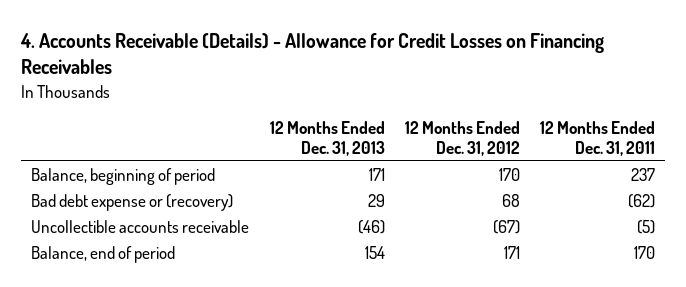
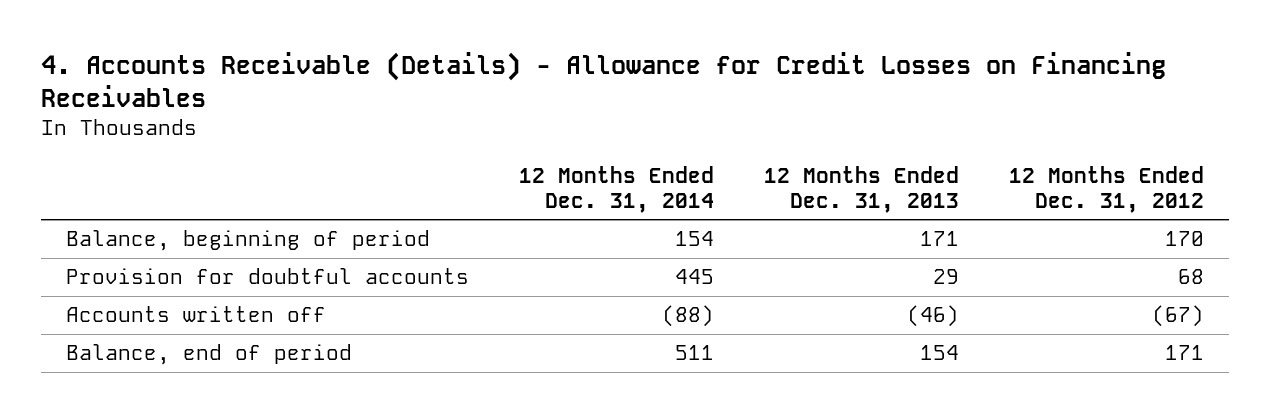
[539,120,655,156] 12 Months Ended Dec. 31, 2011 -> none
none -> [519,165,715,213] 12 Months Ended Dec. 31, 2014
[31,194,234,212] Bad debt expense or (recovery) -> [66,268,470,285] Provision for doubtful accounts
[31,220,250,234] Uncollectible accounts receivable -> [66,306,327,323] Accounts written off

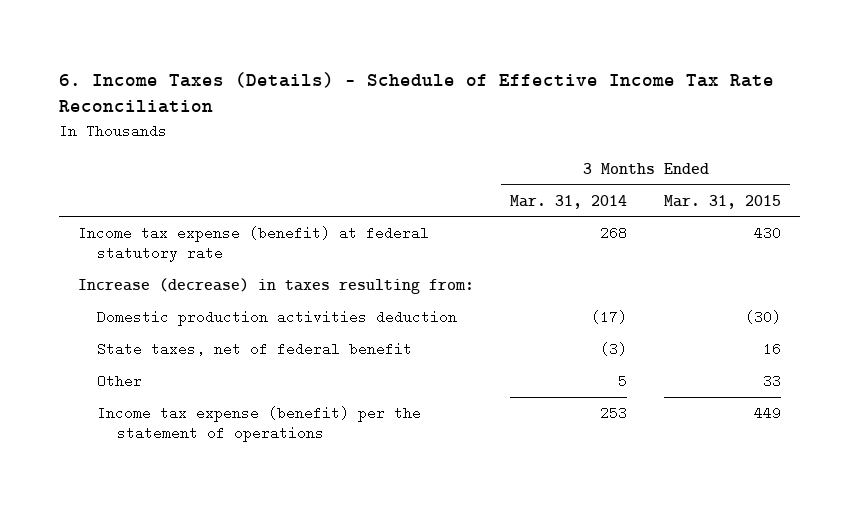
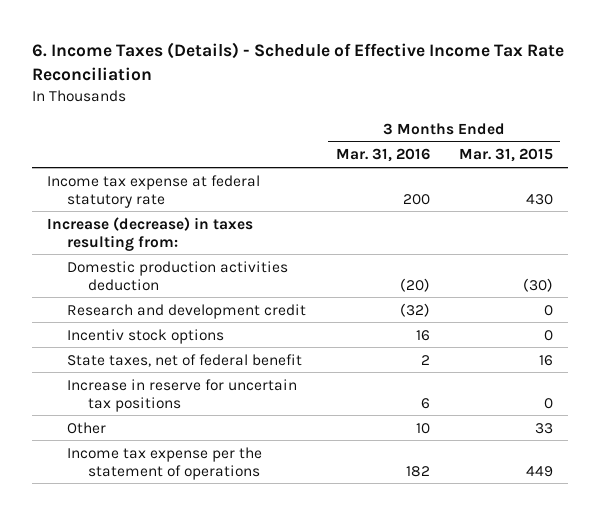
[510,194,628,209] Mar. 31, 2014 -> none
none -> [335,148,430,163] Mar. 31, 2016
[77,226,429,263] Income tax expense (benefit) at federal statutory rate -> [46,174,260,208] Income tax expense at federal statutory rate
none -> [67,303,307,319] Research and development credit
none -> [67,328,225,344] Incentiv stock options
none -> [67,378,298,412] Increase in reserve for uncertain tax positions
[97,406,422,443] Income tax expense (benefit) per the statement of operations -> [67,446,263,480] Income tax expense per the statement of operations

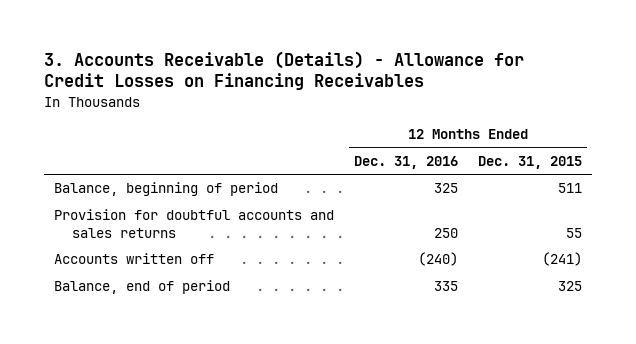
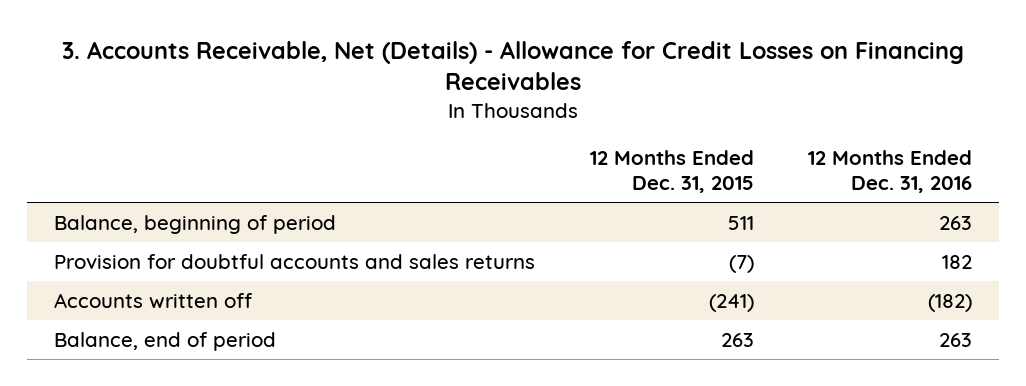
[43,50,524,91] 3. Accounts Receivable (Details) - Allowance for Credit Losses on Financing Receivables -> [62,40,965,91] 3. Accounts Receivable, Net (Details) - Allowance for Credit Losses on Financing Receivables
[433,183,458,194] 325 -> [939,215,973,230] 263
[433,228,458,239] 250 -> [942,254,973,269] 182
[566,228,583,239] 55 -> [728,254,754,273] (7)
[417,252,458,267] (240) -> [928,293,973,312] (182)
[433,281,458,292] 335 -> [939,332,973,347] 263
[558,281,583,292] 325 -> [720,332,754,347] 263

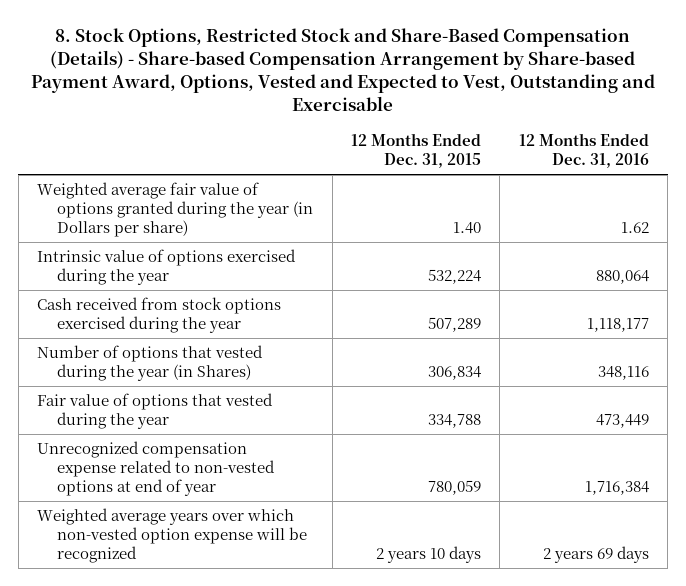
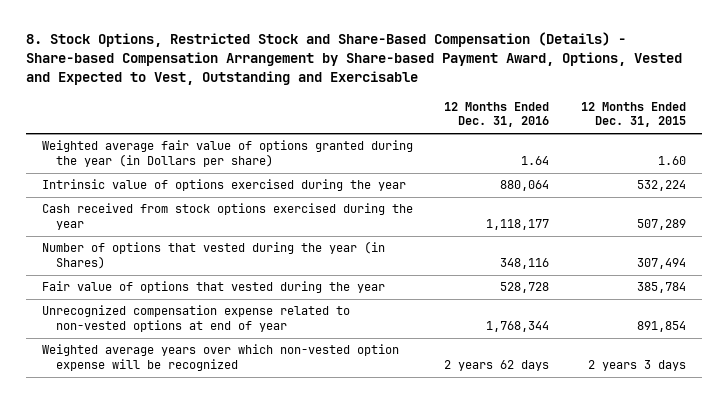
[452,222,481,235] 1.40 -> [658,156,687,166] 1.60
[620,222,649,234] 1.62 -> [521,156,550,166] 1.64
[427,366,481,381] 306,834 -> [637,258,687,270] 307,494
[427,414,481,429] 334,788 -> [637,282,687,294] 385,784
[595,414,649,429] 473,449 -> [500,282,550,294] 528,728
[427,480,481,496] 780,059 -> [637,321,687,333] 891,854
[584,481,649,496] 1,716,384 -> [486,321,550,333] 1,768,344
[375,546,481,564] 2 years 10 days -> [588,360,687,372] 2 years 3 days
[542,546,649,564] 2 years 69 days -> [444,360,550,372] 2 years 62 days

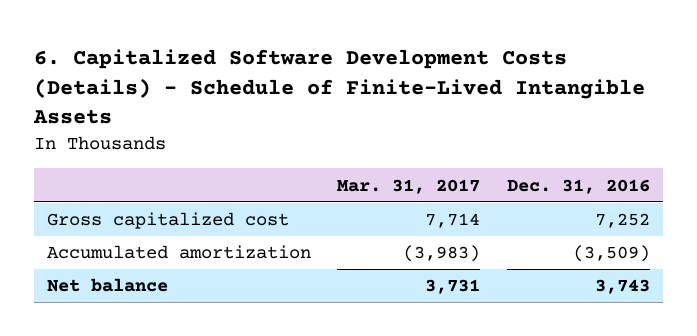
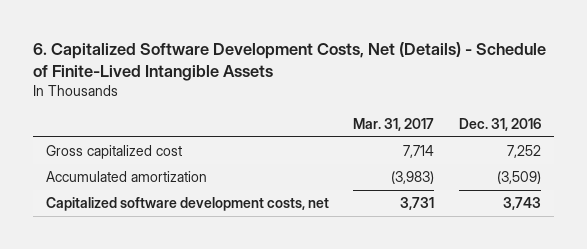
[33,49,646,125] 6. Capitalized Software Development Costs (Details) - Schedule of Finite-Lived Intangible Assets -> [33,42,547,82] 6. Capitalized Software Development Costs, Net (Details) - Schedule of Finite-Lived Intangible Assets
[47,278,169,293] Net balance -> [45,197,329,212] Capitalized software development costs, net

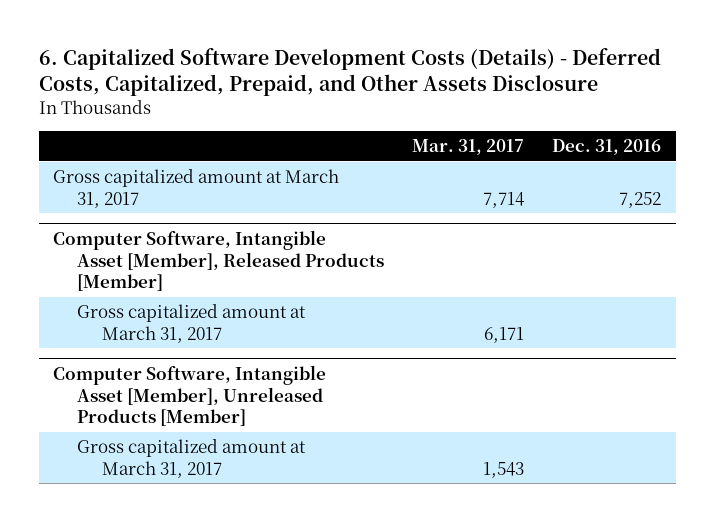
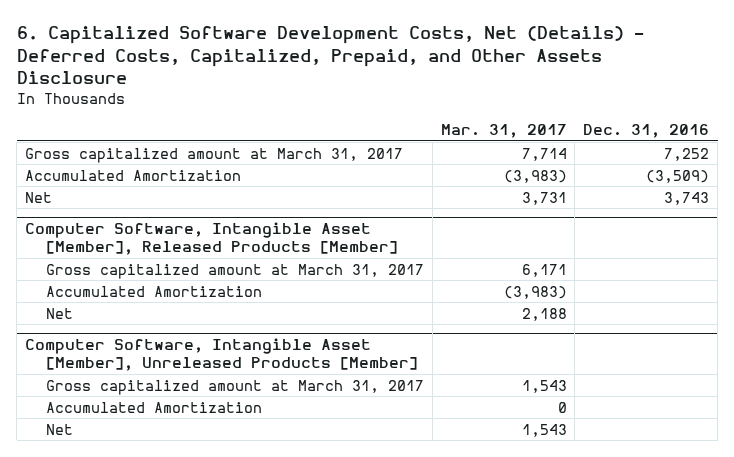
[38,48,661,97] 6. Capitalized Software Development Costs (Details) - Deferred Costs, Capitalized, Prepaid, and Other Assets Disclosure -> [16,26,644,85] 6. Capitalized Software Development Costs, Net (Details) - Deferred Costs, Capitalized, Prepaid, and Other Assets Disclosure
none -> [24,169,241,181] Accumulated Amortization
none -> [24,191,52,203] Net
none -> [46,285,263,297] Accumulated Amortization
none -> [46,307,74,319] Net
none -> [46,401,263,413] Accumulated Amortization
none -> [46,423,74,435] Net

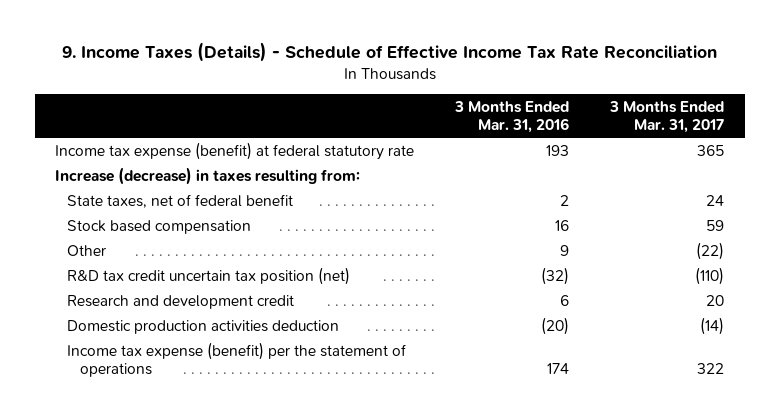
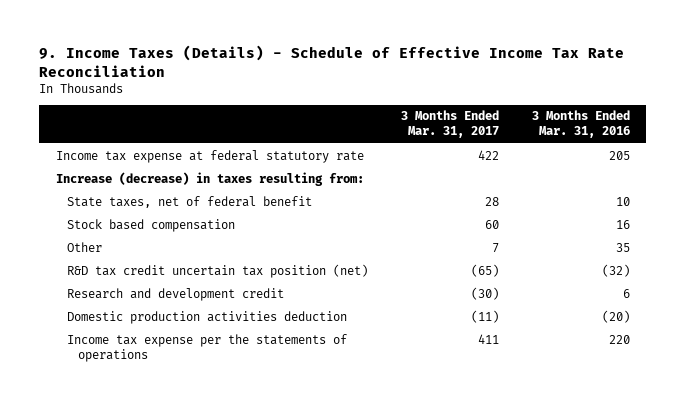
[55,141,415,160] Income tax expense (benefit) at federal statutory rate -> [55,149,364,163] Income tax expense at federal statutory rate
[546,144,570,156] 193 -> [608,150,630,160] 205
[697,144,725,156] 365 -> [477,149,499,160] 422
[560,194,570,206] 2 -> [615,196,630,206] 10
[706,194,725,206] 24 -> [484,196,499,206] 28
[706,219,725,231] 59 -> [484,219,499,229] 60
[560,244,570,256] 9 -> [615,242,630,252] 35
[696,241,725,260] (22) -> [491,242,499,253] 7
[695,266,725,285] (110) -> [470,263,499,277] (65)
[706,294,725,306] 20 -> [470,286,499,300] (30)
[700,316,725,335] (14) -> [470,309,499,323] (11)
[67,341,407,377] Income tax expense (benefit) per the statement of operations -> [66,333,347,362] Income tax expense per the statements of operations
[547,362,570,374] 174 -> [608,334,630,344] 220
[697,362,725,374] 322 -> [477,333,499,344] 411

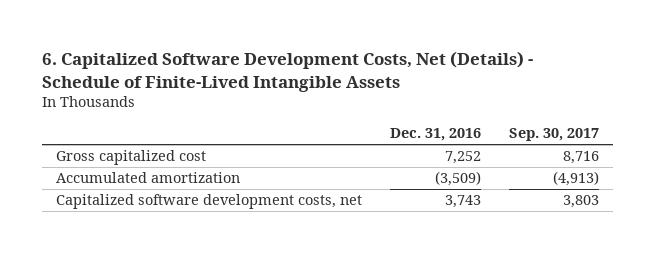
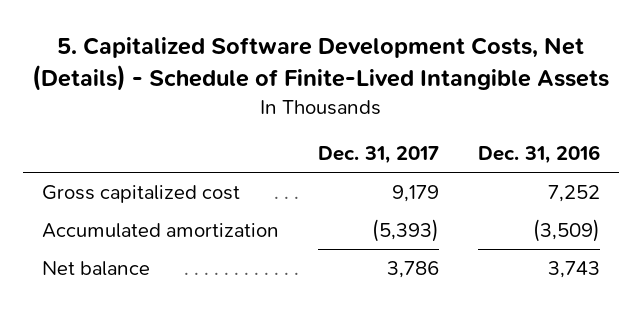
[42,51,534,92] 6. Capitalized Software Development Costs, Net (Details) - Schedule of Finite-Lived Intangible Assets -> [31,37,609,92] 5. Capitalized Software Development Costs, Net (Details) - Schedule of Finite-Lived Intangible Assets
[509,128,600,142] Sep. 30, 2017 -> none
none -> [317,146,439,165] Dec. 31, 2017
[56,194,363,210] Capitalized software development costs, net -> [42,261,151,277] Net balance

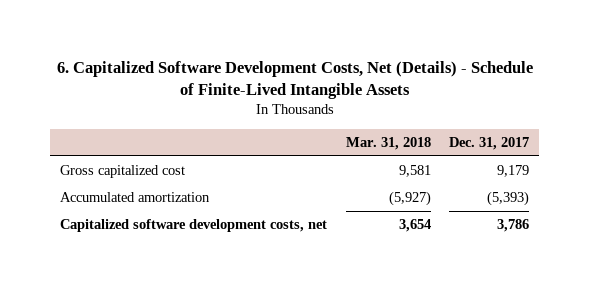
[31,37,609,92] 5. Capitalized Software Development Costs, Net (Details) - Schedule of Finite-Lived Intangible Assets -> [56,60,533,99] 6. Capitalized Software Development Costs, Net (Details) - Schedule of Finite-Lived Intangible Assets
[477,145,600,165] Dec. 31, 2016 -> none
none -> [345,137,431,151] Mar. 31, 2018
[42,261,151,277] Net balance -> [59,219,327,233] Capitalized software development costs, net

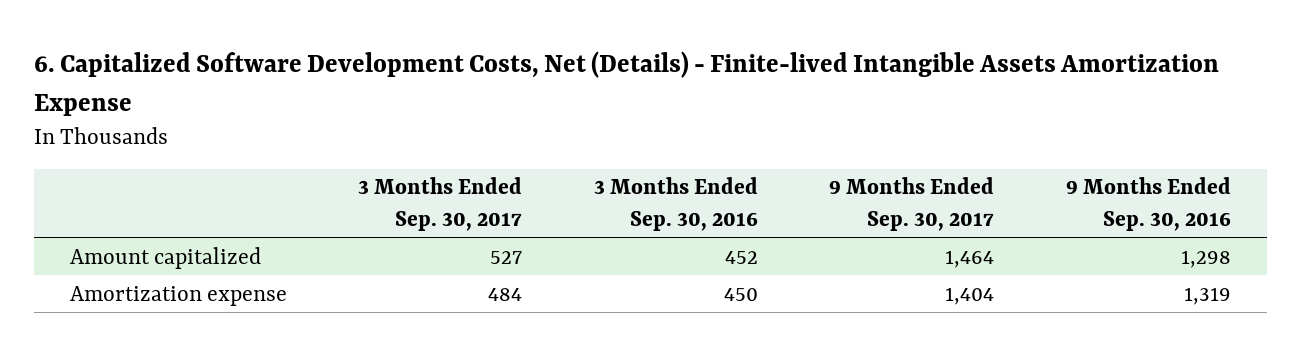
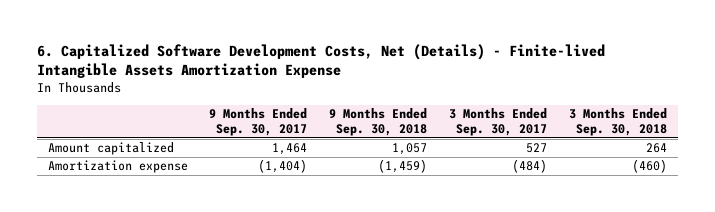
[593,177,758,231] 3 Months Ended Sep. 30, 2016 -> none
[1066,177,1232,231] 9 Months Ended Sep. 30, 2016 -> none
none -> [329,107,428,136] 9 Months Ended Sep. 30, 2018
none -> [569,107,668,136] 3 Months Ended Sep. 30, 2018
[488,287,523,301] 484 -> [512,159,548,174] (484)
[945,286,995,305] 1,404 -> [258,159,308,174] (1,404)

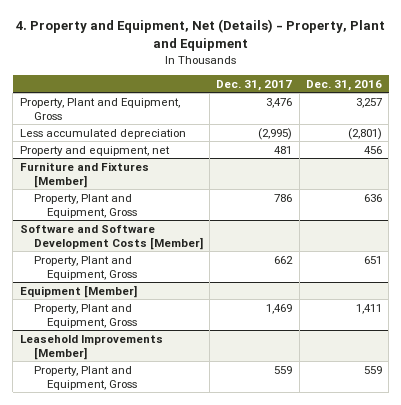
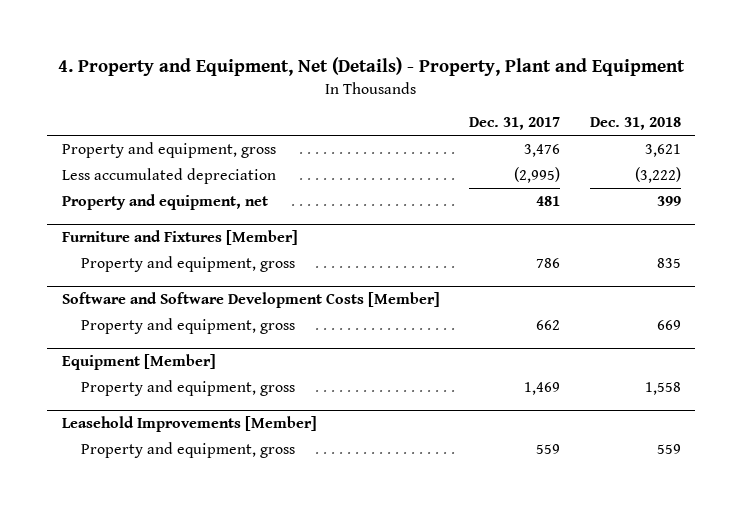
[305,79,382,91] Dec. 31, 2016 -> none
none -> [589,117,681,131] Dec. 31, 2018
[19,97,180,120] Property, Plant and Equipment, Gross -> [62,141,277,158] Property and equipment, gross
[33,193,138,218] Property, Plant and Equipment, Gross -> [81,255,296,272] Property and equipment, gross
[33,255,138,280] Property, Plant and Equipment, Gross -> [81,317,296,334] Property and equipment, gross
[33,303,138,328] Property, Plant and Equipment, Gross -> [81,379,296,396] Property and equipment, gross
[33,365,138,390] Property, Plant and Equipment, Gross -> [81,441,296,458] Property and equipment, gross

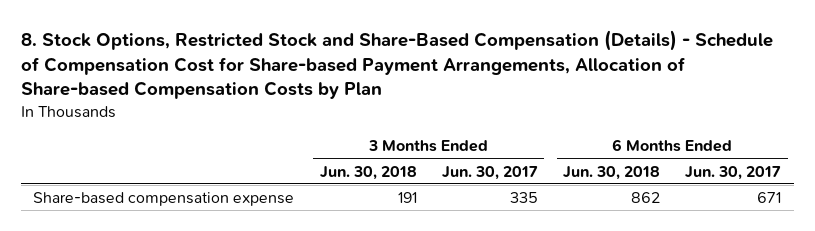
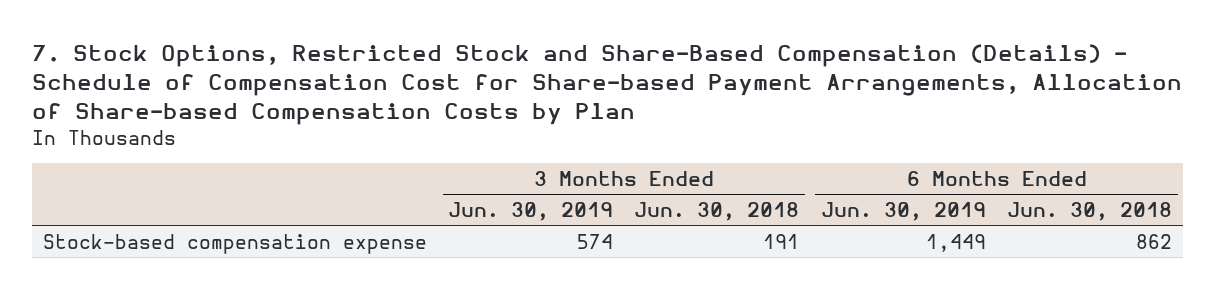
[20,29,773,100] 8. Stock Options, Restricted Stock and Share-Based Compensation (Details) - Schedule of Compensation Cost for Share-based Payment Arrangements, Allocation of Share-based Compensation Costs by Plan -> [31,44,1182,126] 7. Stock Options, Restricted Stock and Share-Based Compensation (Details) - Schedule of Compensation Cost for Share-based Payment Arrangements, Allocation of Share-based Compensation Costs by Plan
[441,165,538,180] Jun. 30, 2017 -> none
[685,165,782,180] Jun. 30, 2017 -> none
none -> [448,201,614,221] Jun. 30, 2019
none -> [820,201,986,221] Jun. 30, 2019
[33,192,295,207] Share-based compensation expense -> [42,233,427,254] Stock-based compensation expense

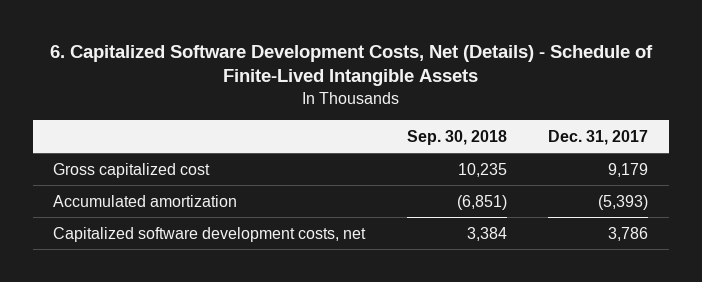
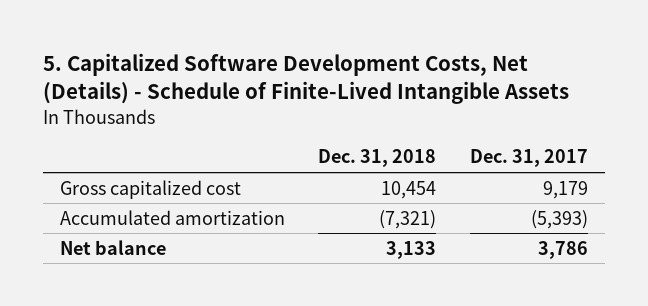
[49,44,653,87] 6. Capitalized Software Development Costs, Net (Details) - Schedule of Finite-Lived Intangible Assets -> [43,53,570,105] 5. Capitalized Software Development Costs, Net (Details) - Schedule of Finite-Lived Intangible Assets
[406,129,507,145] Sep. 30, 2018 -> none
none -> [318,149,437,168] Dec. 31, 2018
[53,226,367,242] Capitalized software development costs, net -> [60,239,167,255] Net balance

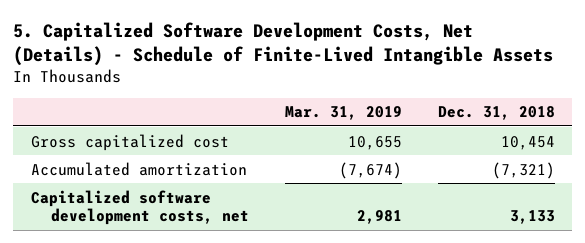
[469,149,588,168] Dec. 31, 2017 -> none
none -> [284,106,402,121] Mar. 31, 2019
[60,239,167,255] Net balance -> [30,189,250,225] Capitalized software development costs, net

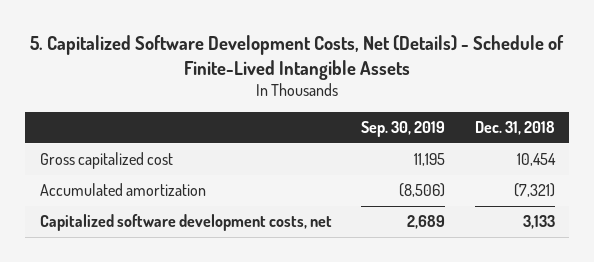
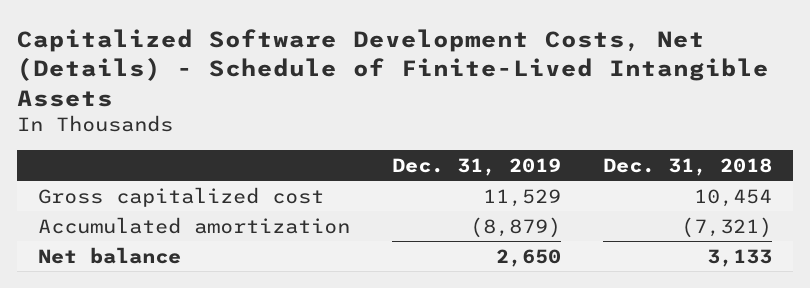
[30,34,565,80] 5. Capitalized Software Development Costs, Net (Details) - Schedule of Finite-Lived Intangible Assets -> [17,28,770,107] Capitalized Software Development Costs, Net (Details) - Schedule of Finite-Lived Intangible Assets
[361,121,446,138] Sep. 30, 2019 -> none
none -> [391,157,561,176] Dec. 31, 2019
[39,214,332,232] Capitalized software development costs, net -> [38,246,182,264] Net balance

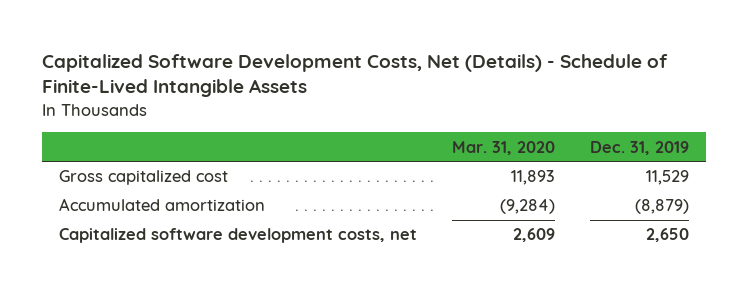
[602,157,772,176] Dec. 31, 2018 -> none
none -> [451,140,555,155] Mar. 31, 2020
[38,246,182,264] Net balance -> [59,228,418,244] Capitalized software development costs, net

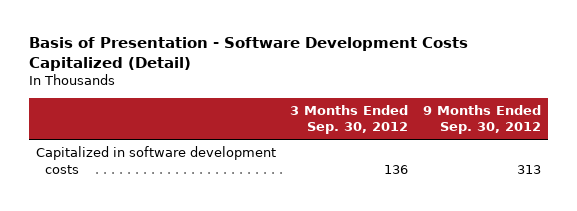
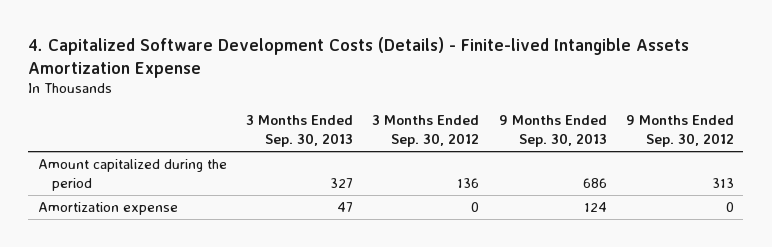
[28,37,468,71] Basis of Presentation - Software Development Costs Capitalized (Detail) -> [28,36,690,78] 4. Capitalized Software Development Costs (Details) - Finite-lived Intangible Assets Amortization Expense
none -> [246,115,354,147] 3 Months Ended Sep. 30, 2013
none -> [498,115,607,147] 9 Months Ended Sep. 30, 2013
[35,146,276,174] Capitalized in software development costs -> [37,159,227,191] Amount capitalized during the period
none -> [37,202,178,216] Amortization expense

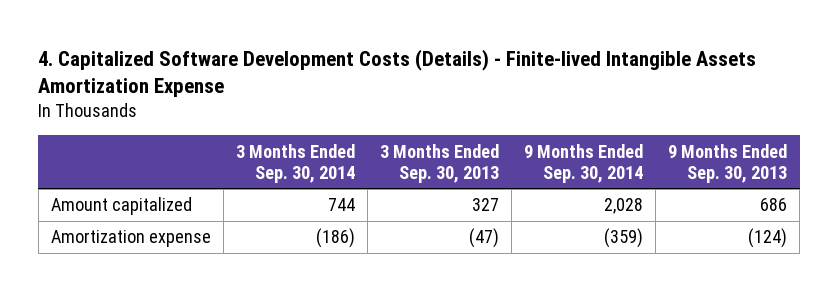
[372,115,480,147] 3 Months Ended Sep. 30, 2012 -> none
[625,115,734,147] 9 Months Ended Sep. 30, 2012 -> none
none -> [235,143,355,183] 3 Months Ended Sep. 30, 2014
none -> [524,143,644,183] 9 Months Ended Sep. 30, 2014
[37,159,227,191] Amount capitalized during the period -> [50,197,192,216] Amount capitalized
[337,202,354,213] 47 -> [469,228,500,249] (47)
[583,202,607,213] 124 -> [748,228,788,249] (124)

